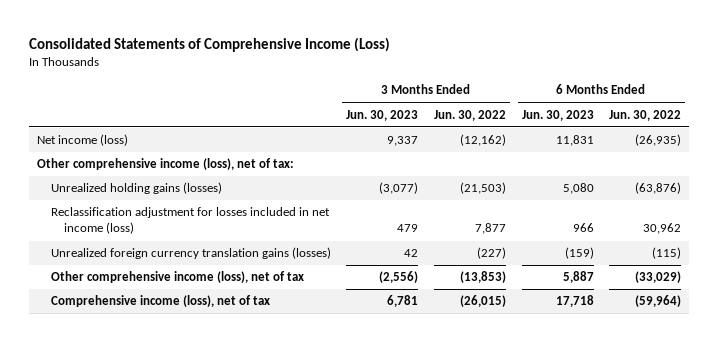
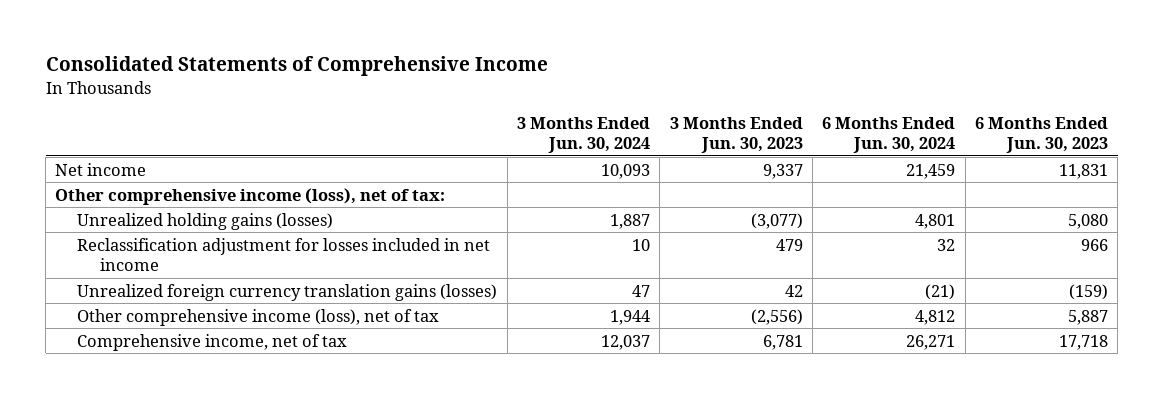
[29,36,391,52] Consolidated Statements of Comprehensive Income (Loss) -> [45,56,548,77] Consolidated Statements of Comprehensive Income
[433,109,506,121] Jun. 30, 2022 -> none
[609,109,682,121] Jun. 30, 2022 -> none
none -> [517,116,651,154] 3 Months Ended Jun. 30, 2024
none -> [822,116,956,154] 6 Months Ended Jun. 30, 2024
[37,134,129,147] Net income (loss) -> [55,162,147,176] Net income
[50,207,330,235] Reclassification adjustment for losses included in net income (loss) -> [77,237,491,271] Reclassification adjustment for losses included in net income
[50,295,270,308] Comprehensive income (loss), net of tax -> [77,333,348,351] Comprehensive income, net of tax

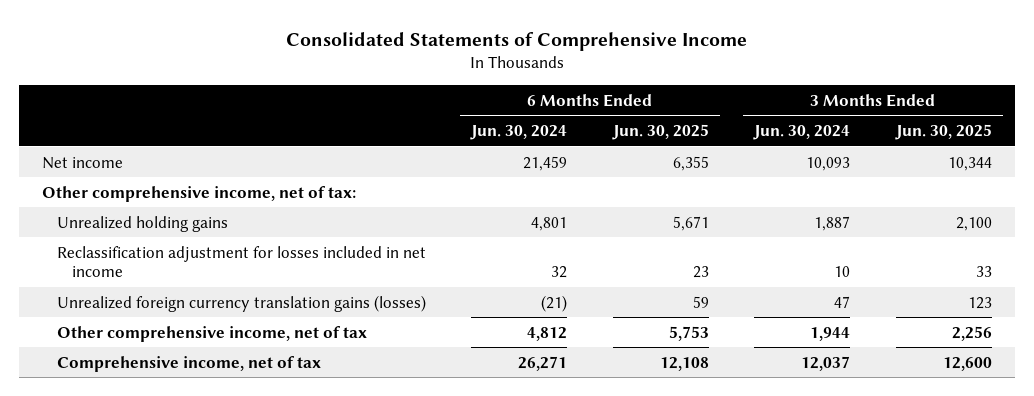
[669,116,803,154] 3 Months Ended Jun. 30, 2023 -> none
[975,116,1109,154] 6 Months Ended Jun. 30, 2023 -> none
none -> [611,123,709,140] Jun. 30, 2025
none -> [894,123,992,140] Jun. 30, 2025
[55,187,446,205] Other comprehensive income (loss), net of tax: -> [42,185,357,202] Other comprehensive income, net of tax:
[77,212,334,230] Unrealized holding gains (losses) -> [56,215,228,232] Unrealized holding gains
[77,308,440,326] Other comprehensive income (loss), net of tax -> [56,325,367,342] Other comprehensive income, net of tax

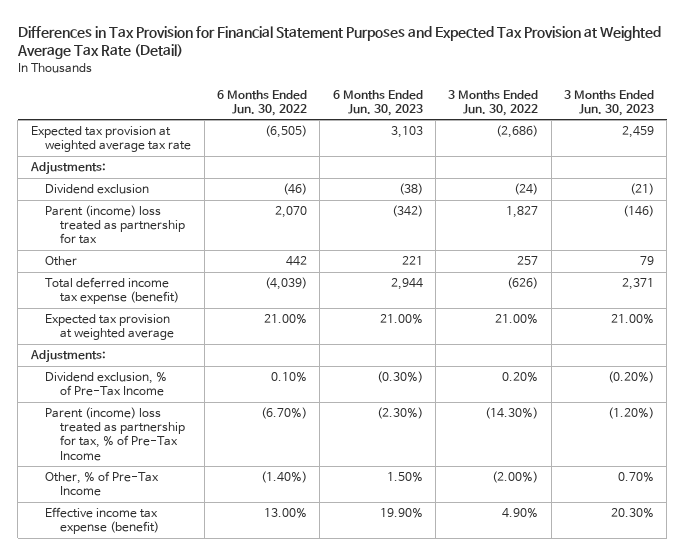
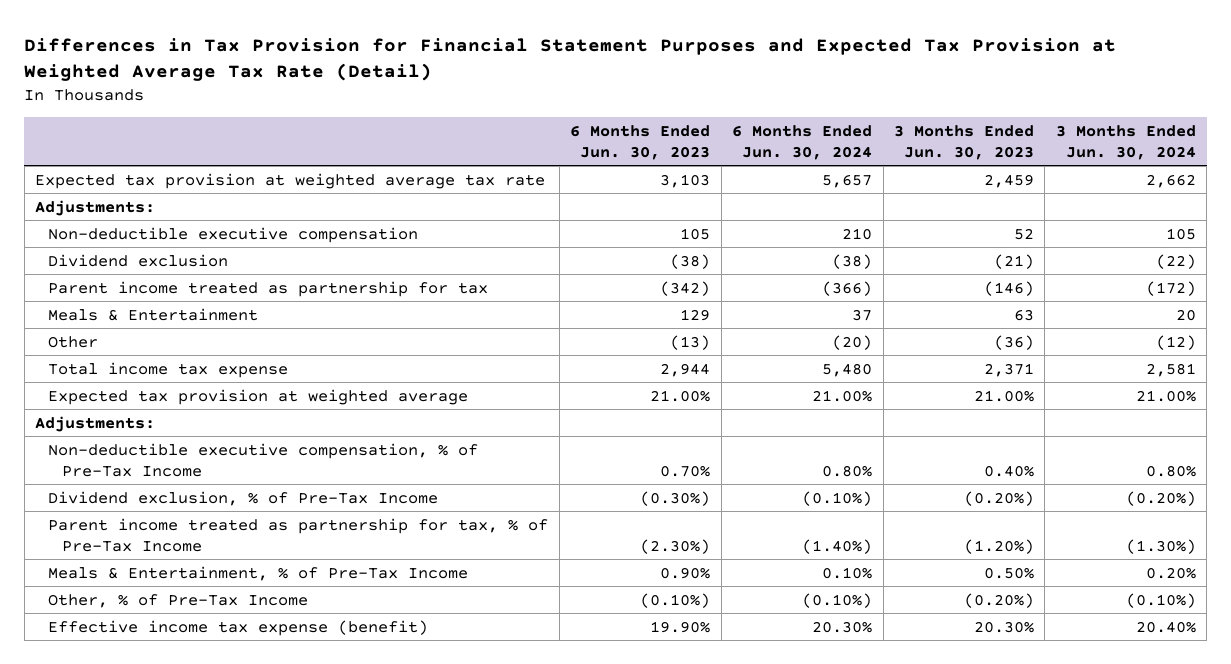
[216,89,307,116] 6 Months Ended Jun. 30, 2022 -> none
[448,89,539,116] 3 Months Ended Jun. 30, 2022 -> none
none -> [732,124,873,160] 6 Months Ended Jun. 30, 2024
none -> [1055,124,1196,160] 3 Months Ended Jun. 30, 2024
none -> [48,226,419,243] Non-deductible executive compensation
[45,205,185,245] Parent (income) loss treated as partnership for tax -> [48,280,489,297] Parent income treated as partnership for tax
none -> [48,307,259,321] Meals & Entertainment
[401,256,423,266] 221 -> [670,334,711,350] (13)
[639,256,654,266] 79 -> [994,334,1035,350] (36)
[45,277,179,305] Total deferred income tax expense (benefit) -> [48,361,289,378] Total income tax expense
none -> [48,442,479,477] Non-deductible executive compensation, % of Pre-Tax Income
[45,407,185,461] Parent (income) loss treated as partnership for tax, % of Pre-Tax Income -> [48,517,549,552] Parent income treated as partnership for tax, % of Pre-Tax Income
none -> [48,565,469,581] Meals & Entertainment, % of Pre-Tax Income
[386,472,423,483] 1.50% -> [640,592,711,608] (0.10%)
[617,472,654,483] 0.70% -> [964,592,1035,608] (0.20%)

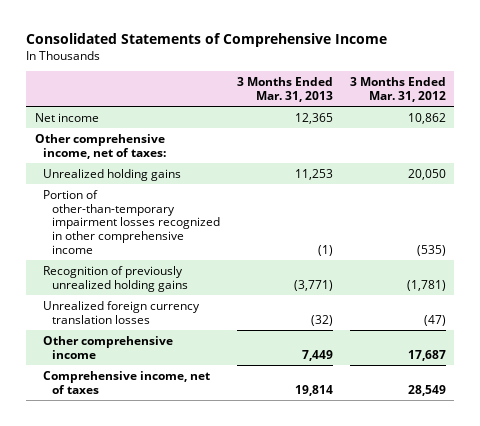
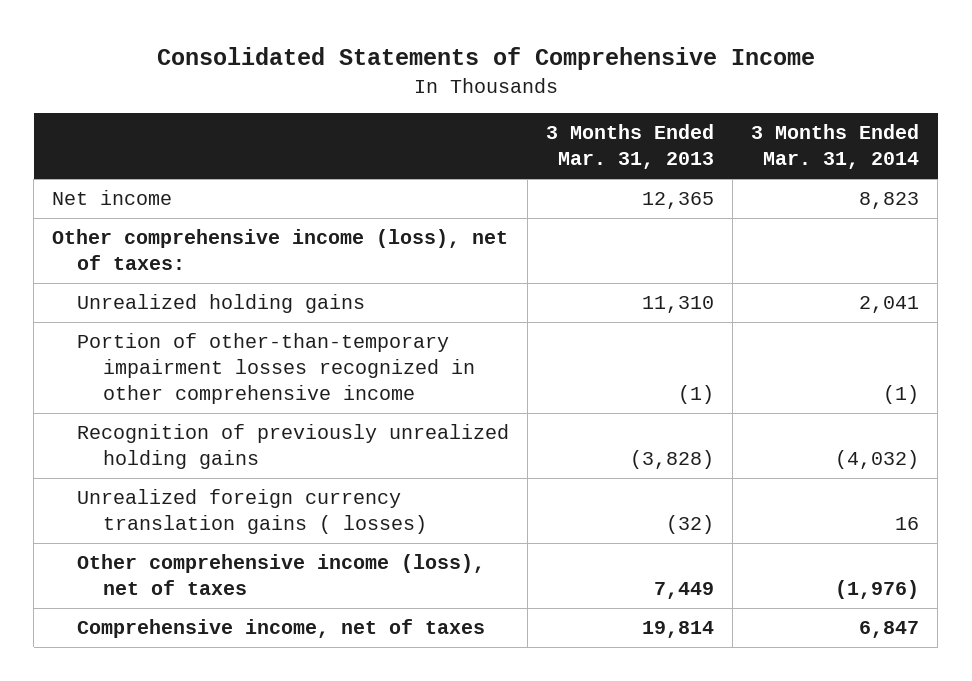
[349,77,446,102] 3 Months Ended Mar. 31, 2012 -> none
none -> [751,124,920,170] 3 Months Ended Mar. 31, 2014
[34,133,167,159] Other comprehensive income, net of taxes: -> [52,229,509,271] Other comprehensive income (loss), net of taxes:
[294,168,333,180] 11,253 -> [642,296,715,314] 11,310
[293,279,333,291] (3,771) -> [630,450,715,470] (3,828)
[43,300,201,324] Unrealized foreign currency translation losses -> [77,489,427,535] Unrealized foreign currency translation gains ( losses)
[43,335,174,359] Other comprehensive income -> [77,554,486,596] Other comprehensive income (loss), net of taxes

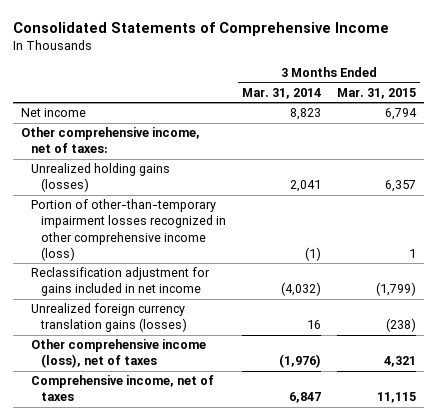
[546,124,715,170] 3 Months Ended Mar. 31, 2013 -> none
none -> [337,87,417,99] Mar. 31, 2015
[52,229,509,271] Other comprehensive income (loss), net of taxes: -> [21,127,201,154] Other comprehensive income, net of taxes:
[77,294,366,314] Unrealized holding gains -> [30,163,170,193] Unrealized holding gains (losses)
[77,333,475,405] Portion of other-than-temporary impairment losses recognized in other comprehensive income -> [30,199,226,261] Portion of other-than-temporary impairment losses recognized in other comprehensive income (loss)
[77,424,510,470] Recognition of previously unrealized holding gains -> [30,267,210,297] Reclassification adjustment for gains included in net income
[77,489,427,535] Unrealized foreign currency translation gains ( losses) -> [30,303,187,333] Unrealized foreign currency translation gains (losses)

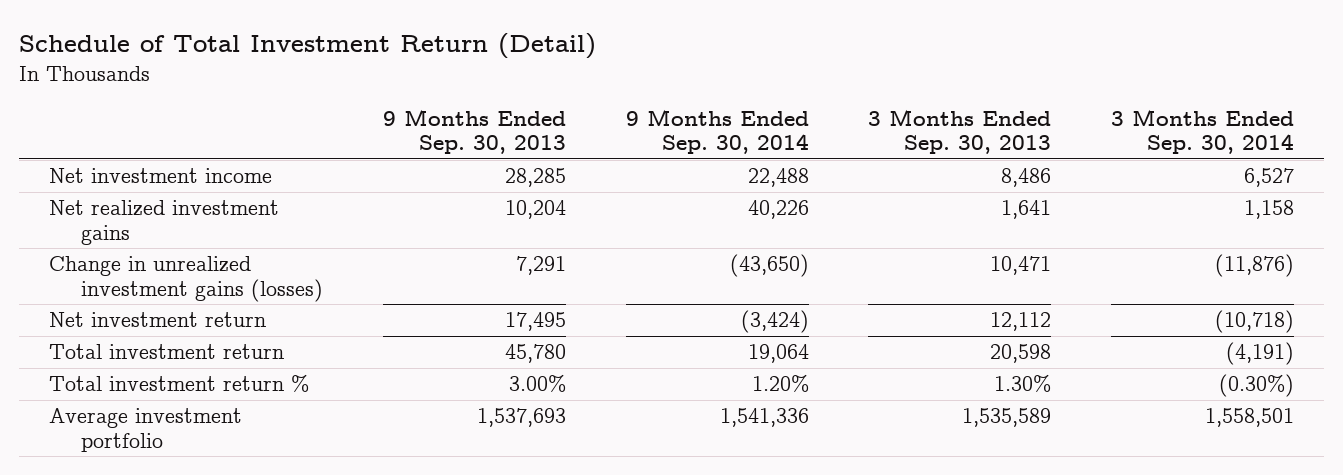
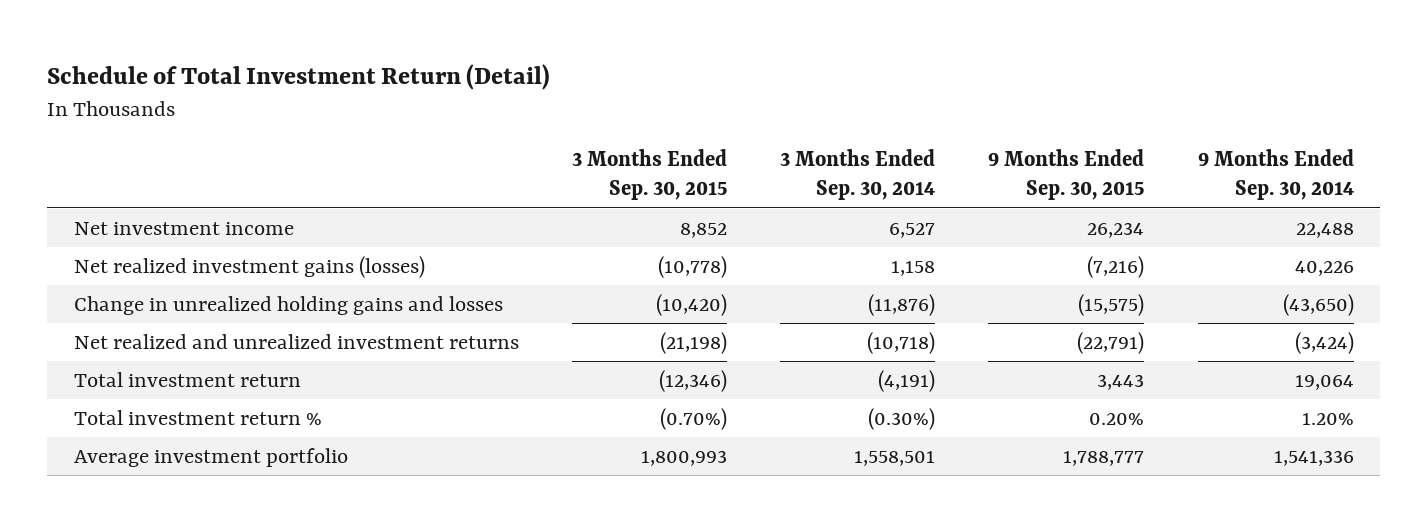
[382,108,566,155] 9 Months Ended Sep. 30, 2013 -> none
[868,108,1052,155] 3 Months Ended Sep. 30, 2013 -> none
none -> [571,148,727,201] 3 Months Ended Sep. 30, 2015
none -> [988,148,1145,201] 9 Months Ended Sep. 30, 2015
[48,200,279,245] Net realized investment gains -> [73,255,425,278] Net realized investment gains (losses)
[48,256,324,302] Change in unrealized investment gains (losses) -> [73,295,503,315] Change in unrealized holding gains and losses
[48,312,266,328] Net investment return -> [73,333,519,349] Net realized and unrealized investment returns

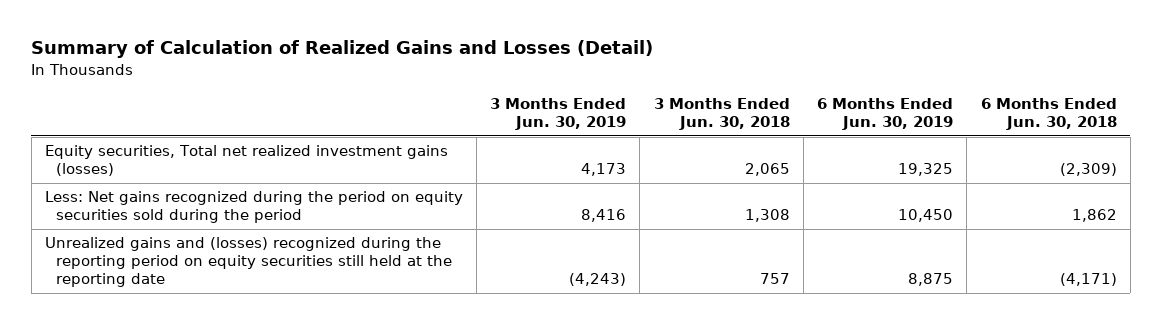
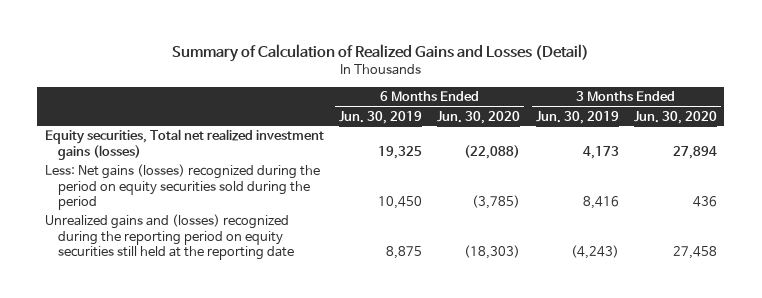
[653,98,790,131] 3 Months Ended Jun. 30, 2018 -> none
[980,98,1117,131] 6 Months Ended Jun. 30, 2018 -> none
none -> [437,110,521,124] Jun. 30, 2020
none -> [633,110,717,124] Jun. 30, 2020
[44,191,463,224] Less: Net gains recognized during the period on equity securities sold during the period -> [44,164,320,211] Less: Net gains (losses) recognized during the period on equity securities sold during the period

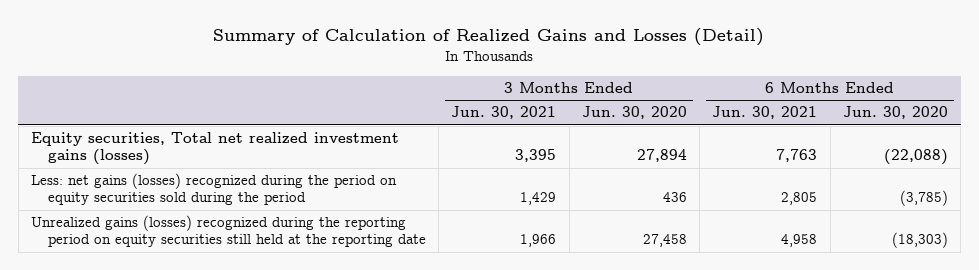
[339,110,423,124] Jun. 30, 2019 -> none
[535,110,619,124] Jun. 30, 2019 -> none
none -> [451,106,557,120] Jun. 30, 2021
none -> [712,106,818,120] Jun. 30, 2021
[44,164,320,211] Less: Net gains (losses) recognized during the period on equity securities sold during the period -> [30,173,397,206] Less: net gains (losses) recognized during the period on equity securities sold during the period
[44,214,294,261] Unrealized gains and (losses) recognized during the reporting period on equity securities still held at the reporting date -> [30,215,427,248] Unrealized gains (losses) recognized during the reporting period on equity securities still held at the reporting date

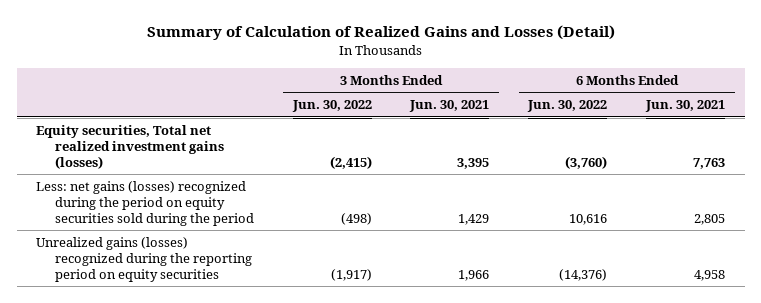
[581,106,687,120] Jun. 30, 2020 -> none
[842,106,948,120] Jun. 30, 2020 -> none
none -> [291,100,372,113] Jun. 30, 2022
none -> [527,100,608,113] Jun. 30, 2022
[30,215,427,248] Unrealized gains (losses) recognized during the reporting period on equity securities still held at the reporting date -> [35,236,252,283] Unrealized gains (losses) recognized during the reporting period on equity securities

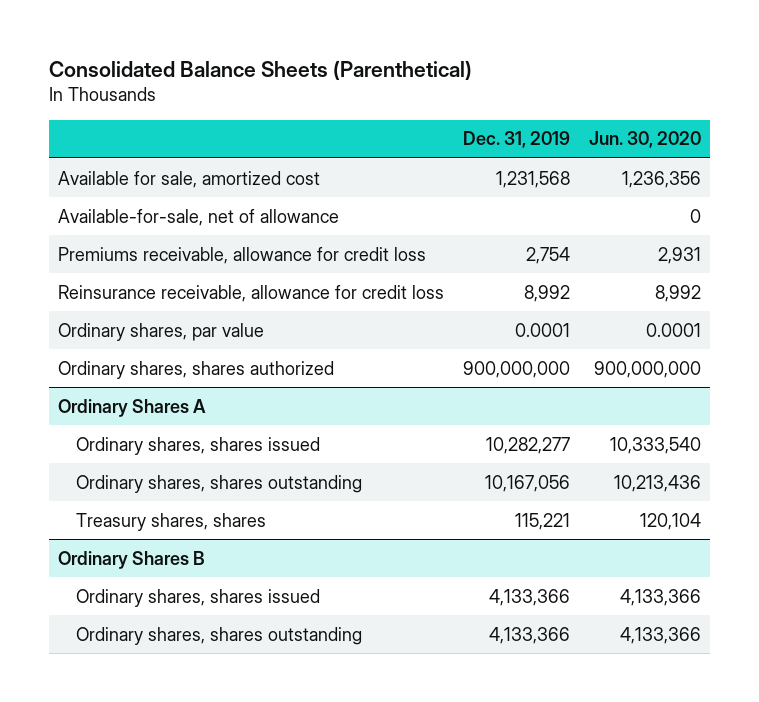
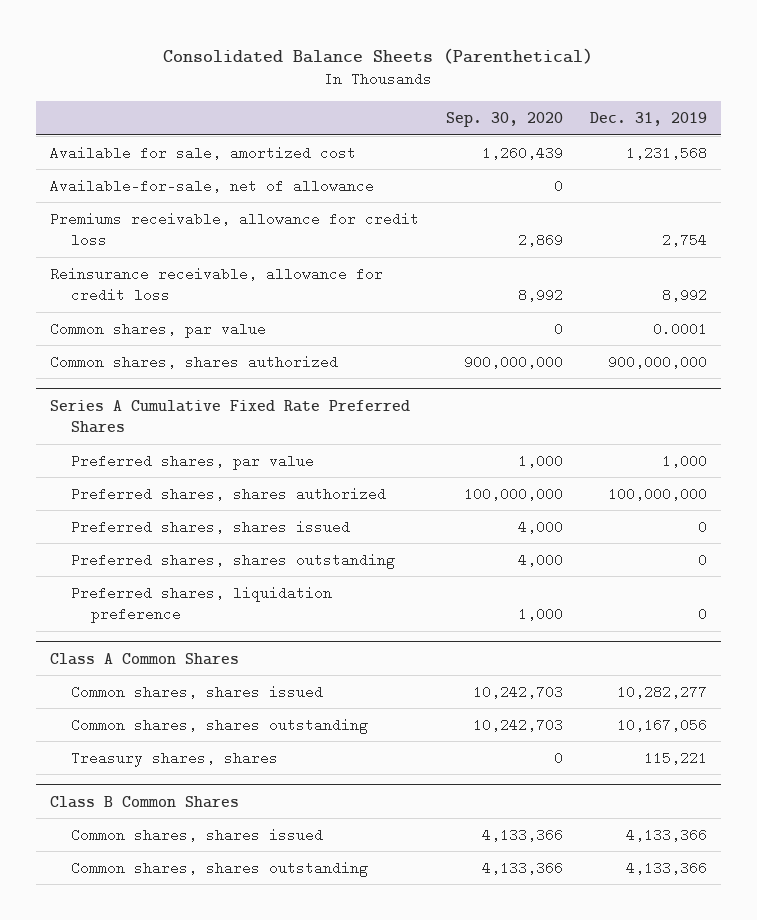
[588,131,701,149] Jun. 30, 2020 -> none
none -> [445,111,563,127] Sep. 30, 2020
[58,322,265,341] Ordinary shares, par value -> [49,321,266,338] Common shares, par value
[58,360,335,379] Ordinary shares, shares authorized -> [49,354,338,369] Common shares, shares authorized
none -> [49,399,410,434] Series A Cumulative Fixed Rate Preferred Shares
none -> [70,453,314,470] Preferred shares, par value
none -> [70,486,386,501] Preferred shares, shares authorized
none -> [70,519,350,534] Preferred shares, shares issued
none -> [70,552,395,569] Preferred shares, shares outstanding
none -> [70,585,332,624] Preferred shares, liquidation preference
[58,398,207,417] Ordinary Shares A -> [49,652,239,665] Class A Common Shares
[76,436,321,455] Ordinary shares, shares issued -> [70,684,323,699] Common shares, shares issued
[76,474,363,493] Ordinary shares, shares outstanding -> [70,717,368,734] Common shares, shares outstanding
[58,550,206,569] Ordinary Shares B -> [49,795,239,808] Class B Common Shares
[76,588,321,607] Ordinary shares, shares issued -> [70,827,323,842] Common shares, shares issued
[76,626,363,645] Ordinary shares, shares outstanding -> [70,860,368,877] Common shares, shares outstanding

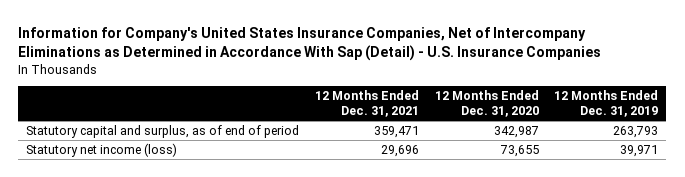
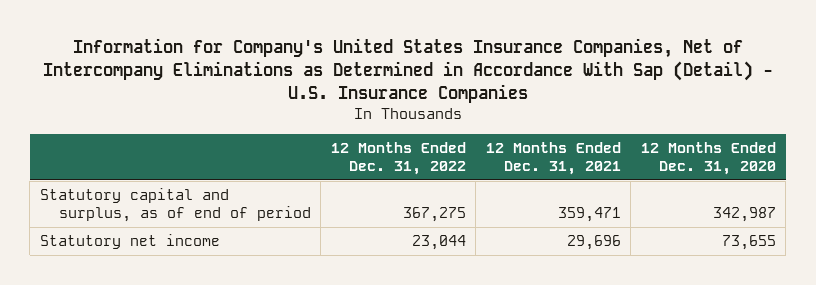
[554,90,659,118] 12 Months Ended Dec. 31, 2019 -> none
none -> [330,141,466,176] 12 Months Ended Dec. 31, 2022
[26,143,178,158] Statutory net income (loss) -> [39,233,220,249] Statutory net income

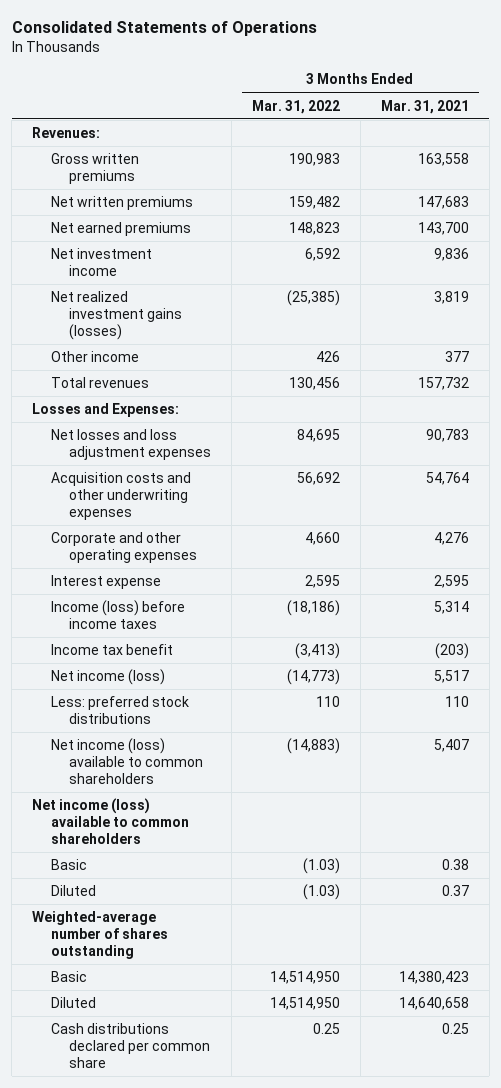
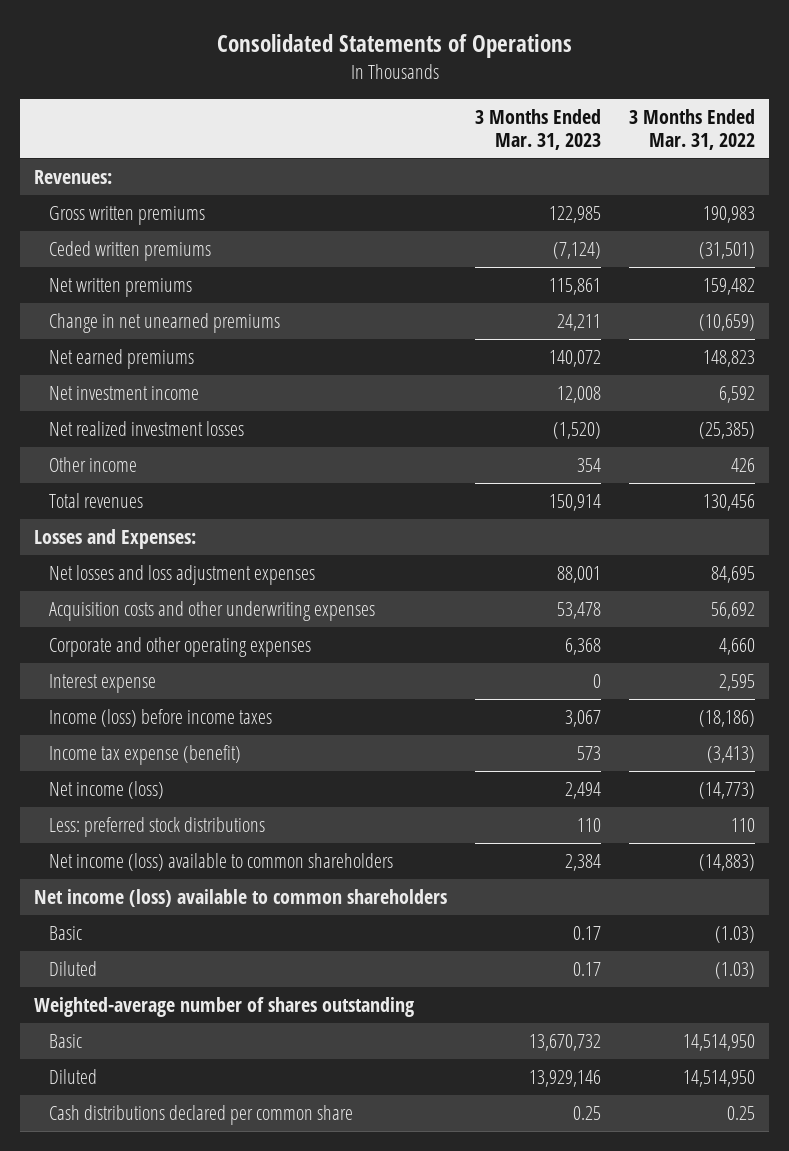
[380,99,469,114] Mar. 31, 2021 -> none
none -> [475,108,602,150] 3 Months Ended Mar. 31, 2023
none -> [48,241,211,262] Ceded written premiums
none -> [48,313,280,334] Change in net unearned premiums
[50,291,183,340] Net realized investment gains (losses) -> [48,421,244,437] Net realized investment losses
[50,644,173,656] Income tax benefit -> [48,745,241,766] Income tax expense (benefit)

